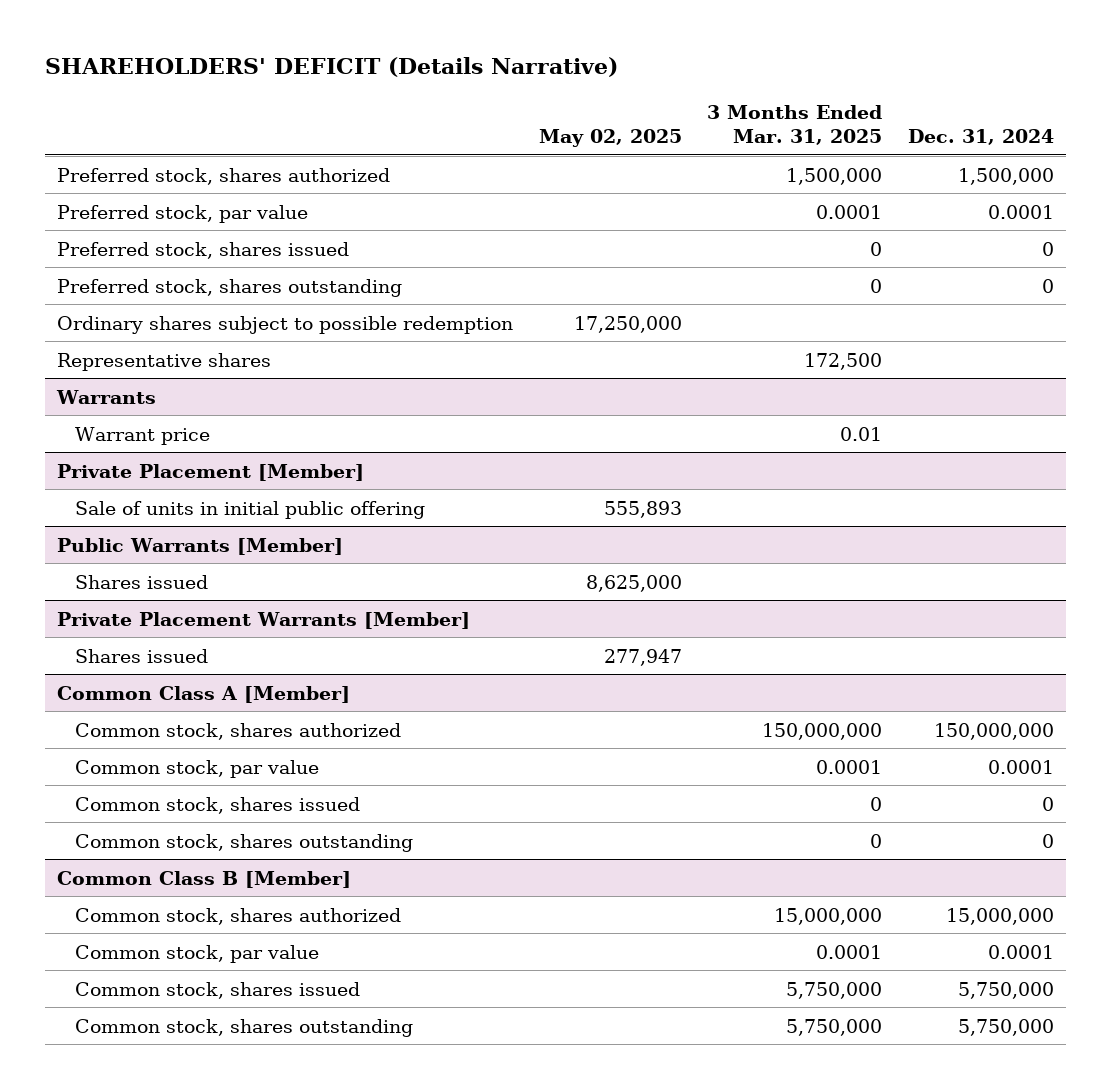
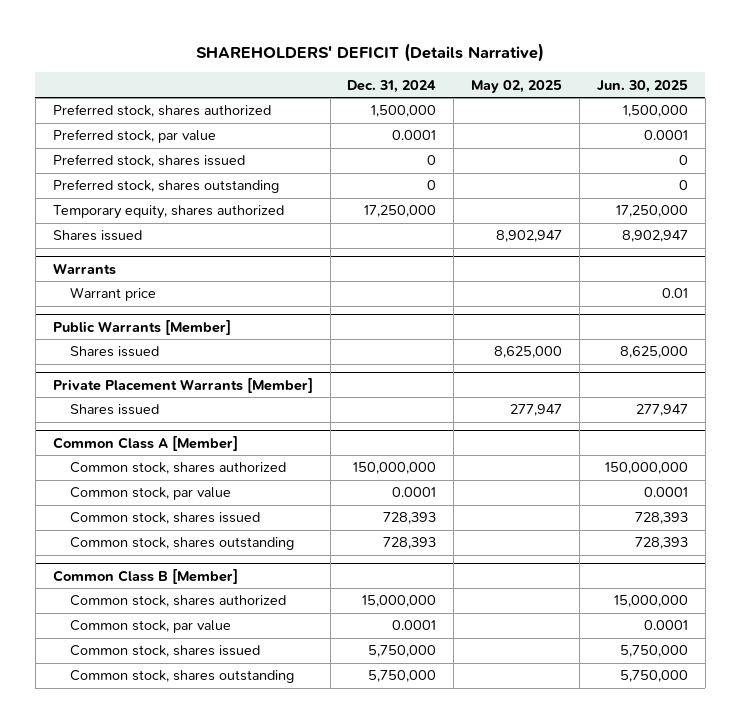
[707,105,883,145] 3 Months Ended Mar. 31, 2025 -> none
none -> [596,79,688,93] Jun. 30, 2025
[57,315,514,334] Ordinary shares subject to possible redemption -> none
[57,352,272,371] Representative shares -> none
none -> [52,205,284,220] Temporary equity, shares authorized
none -> [52,230,142,242] Shares issued
[57,463,365,481] Private Placement [Member] -> none
[75,500,426,519] Sale of units in initial public offering -> none
[1041,796,1054,811] 0 -> [383,512,437,525] 728,393
[1041,833,1054,848] 0 -> [383,537,437,550] 728,393

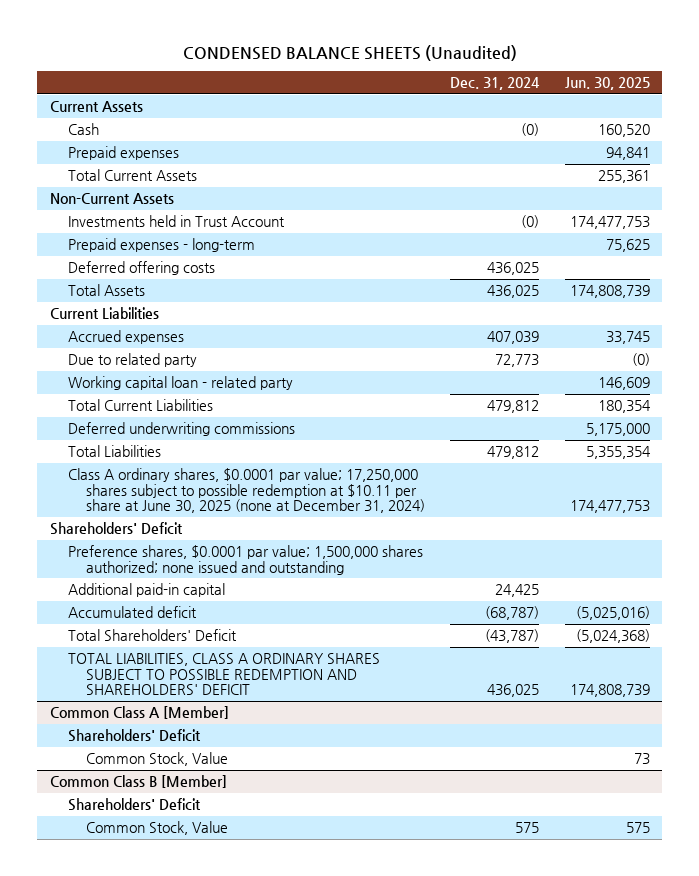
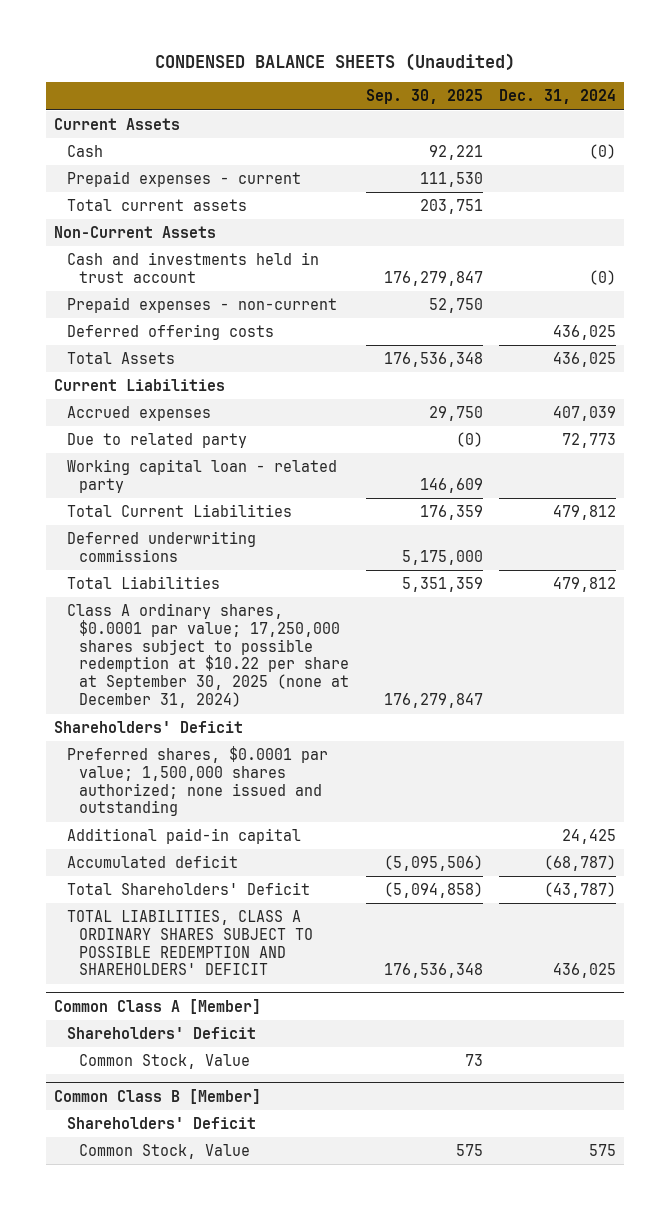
[564,77,650,91] Jun. 30, 2025 -> none
none -> [365,89,483,105] Sep. 30, 2025
[67,146,179,161] Prepaid expenses -> [66,170,301,187] Prepaid expenses - current
[67,169,197,182] Total Current Assets -> [66,198,247,211] Total current assets
[67,215,285,228] Investments held in Trust Account -> [66,251,319,283] Cash and investments held in trust account
[67,238,255,253] Prepaid expenses - long-term -> [66,296,337,313] Prepaid expenses - non-current
[67,468,425,514] Class A ordinary shares, $0.0001 par value; 17,250,000 shares subject to possible redemption at $10.11 per share at June 30, 2025 (none at December 31, 2024) -> [66,602,350,709] Class A ordinary shares, $0.0001 par value; 17,250,000 shares subject to possible redemption at $10.22 per share at September 30, 2025 (none at December 31, 2024)
[67,545,423,575] Preference shares, $0.0001 par value; 1,500,000 shares authorized; none issued and outstanding -> [66,745,328,817] Preferred shares, $0.0001 par value; 1,500,000 shares authorized; none issued and outstanding

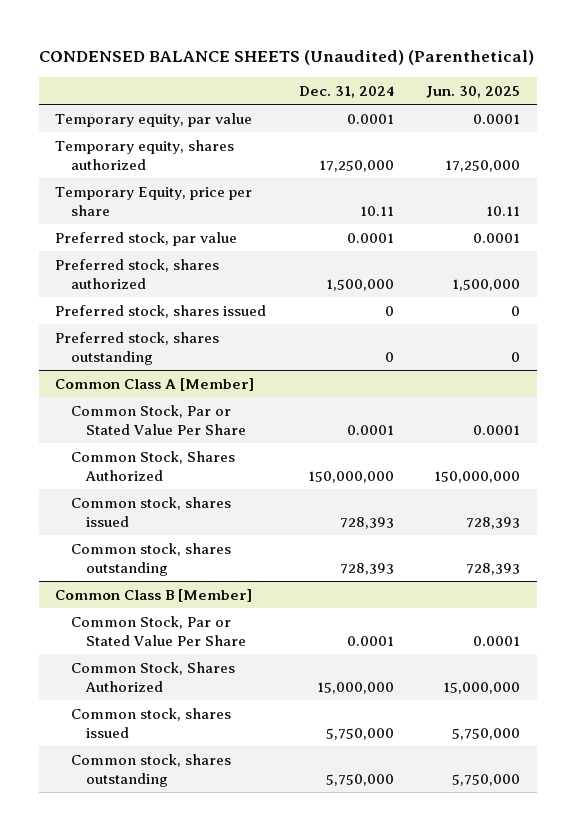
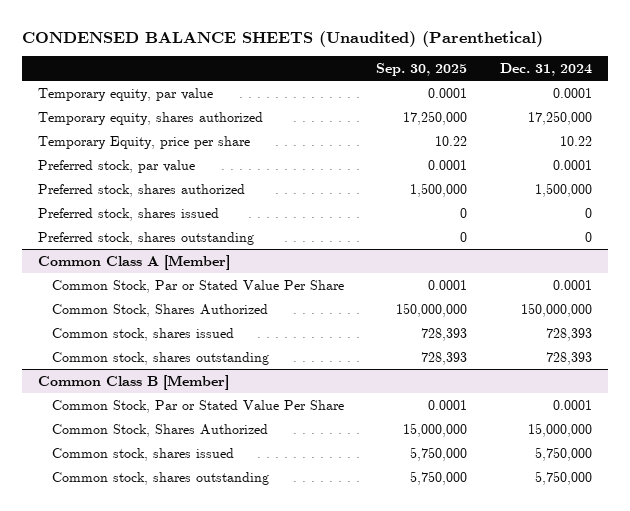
[426,85,521,98] Jun. 30, 2025 -> none
none -> [376,62,468,76] Sep. 30, 2025
[359,205,394,216] 10.11 -> [559,135,592,146] 10.22

